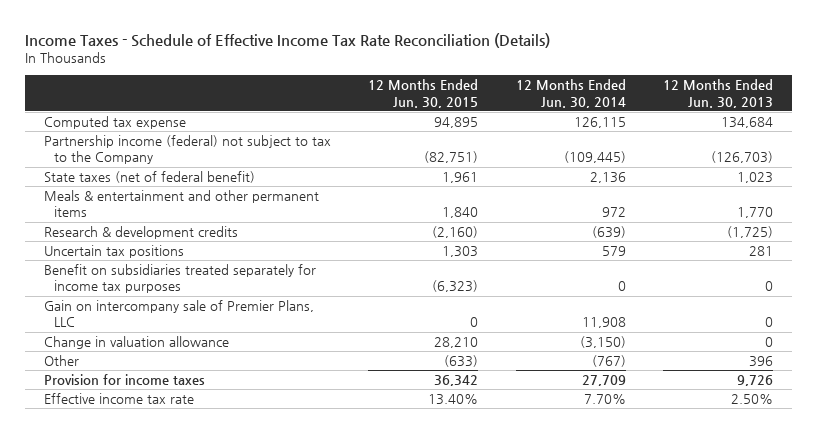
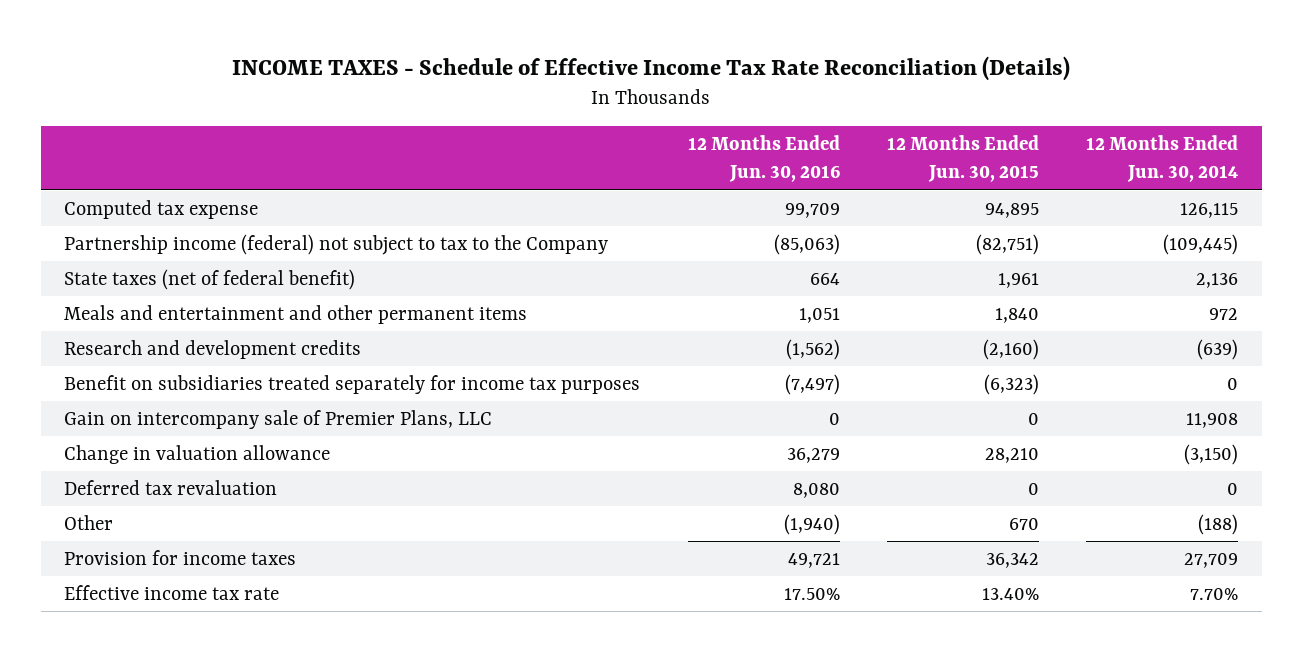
[25,33,551,49] Income Taxes - Schedule of Effective Income Tax Rate Reconciliation (Details) -> [232,55,1071,81] INCOME TAXES - Schedule of Effective Income Tax Rate Reconciliation (Details)
[662,79,773,108] 12 Months Ended Jun. 30, 2013 -> none
none -> [687,134,840,183] 12 Months Ended Jun. 30, 2016
[43,245,184,259] Uncertain tax positions -> none
[43,190,319,218] Meals & entertainment and other permanent items -> [64,304,528,324] Meals and entertainment and other permanent items
[43,226,238,240] Research & development credits -> [64,339,362,359] Research and development credits
none -> [64,479,278,495] Deferred tax revaluation
[444,355,479,368] (633) -> [1008,517,1039,530] 670
[591,355,626,368] (767) -> [1198,513,1239,535] (188)

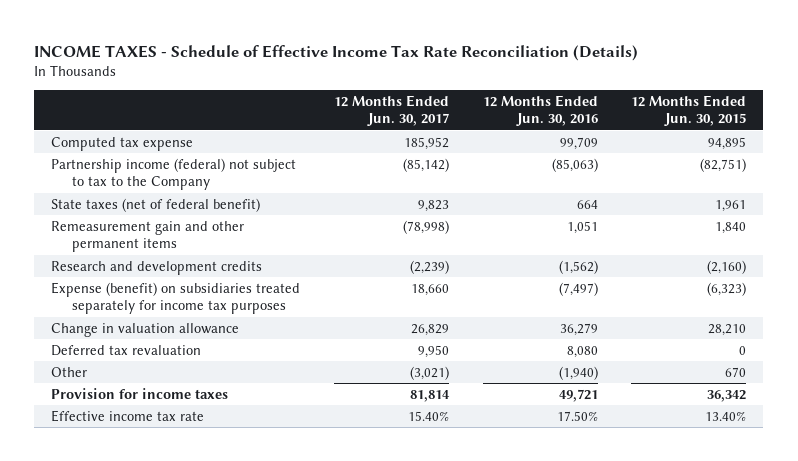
[1086,134,1239,183] 12 Months Ended Jun. 30, 2014 -> none
none -> [333,94,449,127] 12 Months Ended Jun. 30, 2017
[64,304,528,324] Meals and entertainment and other permanent items -> [51,220,245,253] Remeasurement gain and other permanent items
[64,409,493,429] Gain on intercompany sale of Premier Plans, LLC -> none
[64,374,641,394] Benefit on subsidiaries treated separately for income tax purposes -> [51,281,301,315] Expense (benefit) on subsidiaries treated separately for income tax purposes

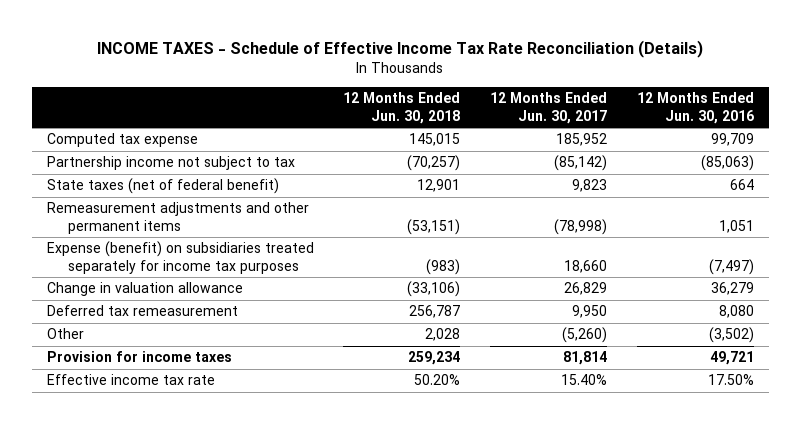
[631,94,747,127] 12 Months Ended Jun. 30, 2015 -> none
none -> [343,92,461,124] 12 Months Ended Jun. 30, 2018
[51,157,297,191] Partnership income (federal) not subject to tax to the Company -> [46,156,295,171] Partnership income not subject to tax
[51,260,263,275] Research and development credits -> none
[51,220,245,253] Remeasurement gain and other permanent items -> [46,202,309,235] Remeasurement adjustments and other permanent items
[51,344,202,356] Deferred tax revaluation -> [46,305,238,317] Deferred tax remeasurement
[409,365,449,380] (3,021) -> [562,327,608,344] (5,260)
[558,365,598,380] (1,940) -> [709,327,755,344] (3,502)

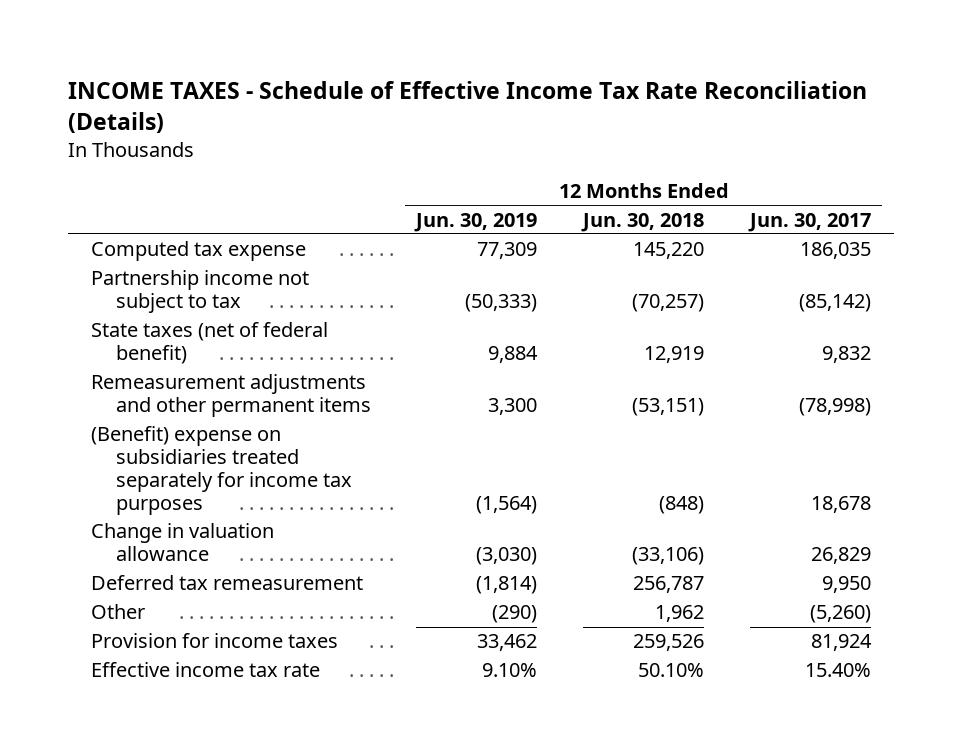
[637,92,755,124] 12 Months Ended Jun. 30, 2016 -> none
none -> [414,212,538,232] Jun. 30, 2019
[409,133,461,147] 145,015 -> [633,242,705,260] 145,220
[556,133,608,147] 185,952 -> [799,242,871,260] 186,035
[417,179,461,193] 12,901 -> [644,346,705,364] 12,919
[572,179,608,193] 9,823 -> [821,346,871,364] 9,832
[46,241,314,275] Expense (benefit) on subsidiaries treated separately for income tax purposes -> [91,426,352,516] (Benefit) expense on subsidiaries treated separately for income tax purposes
[426,259,461,276] (983) -> [659,496,705,515] (848)
[564,260,608,274] 18,660 -> [810,496,871,514] 18,678
[425,328,461,342] 2,028 -> [655,605,705,623] 1,962
[408,351,461,366] 259,234 -> [633,634,705,652] 259,526
[563,351,608,366] 81,814 -> [810,634,872,652] 81,924
[414,374,461,386] 50.20% -> [638,663,705,678] 50.10%

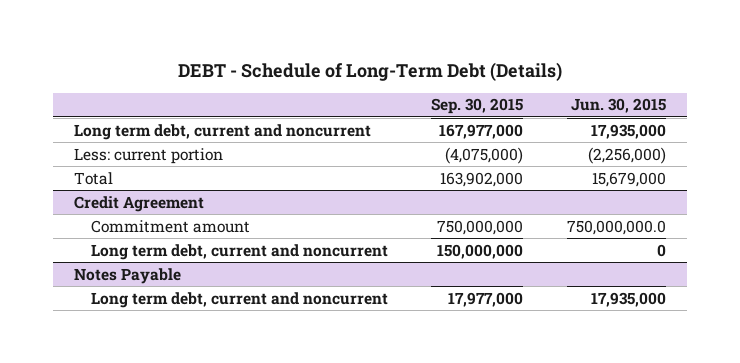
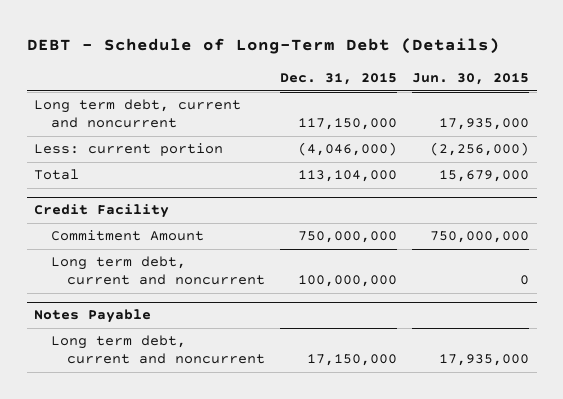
[431,98,524,115] Sep. 30, 2015 -> none
none -> [280,73,398,86] Dec. 31, 2015
[74,195,205,212] Credit Agreement -> [34,204,170,219] Credit Facility
[91,219,251,233] Commitment amount -> [50,230,204,242] Commitment Amount
[566,219,666,235] 750,000,000.0 -> [430,231,530,244] 750,000,000

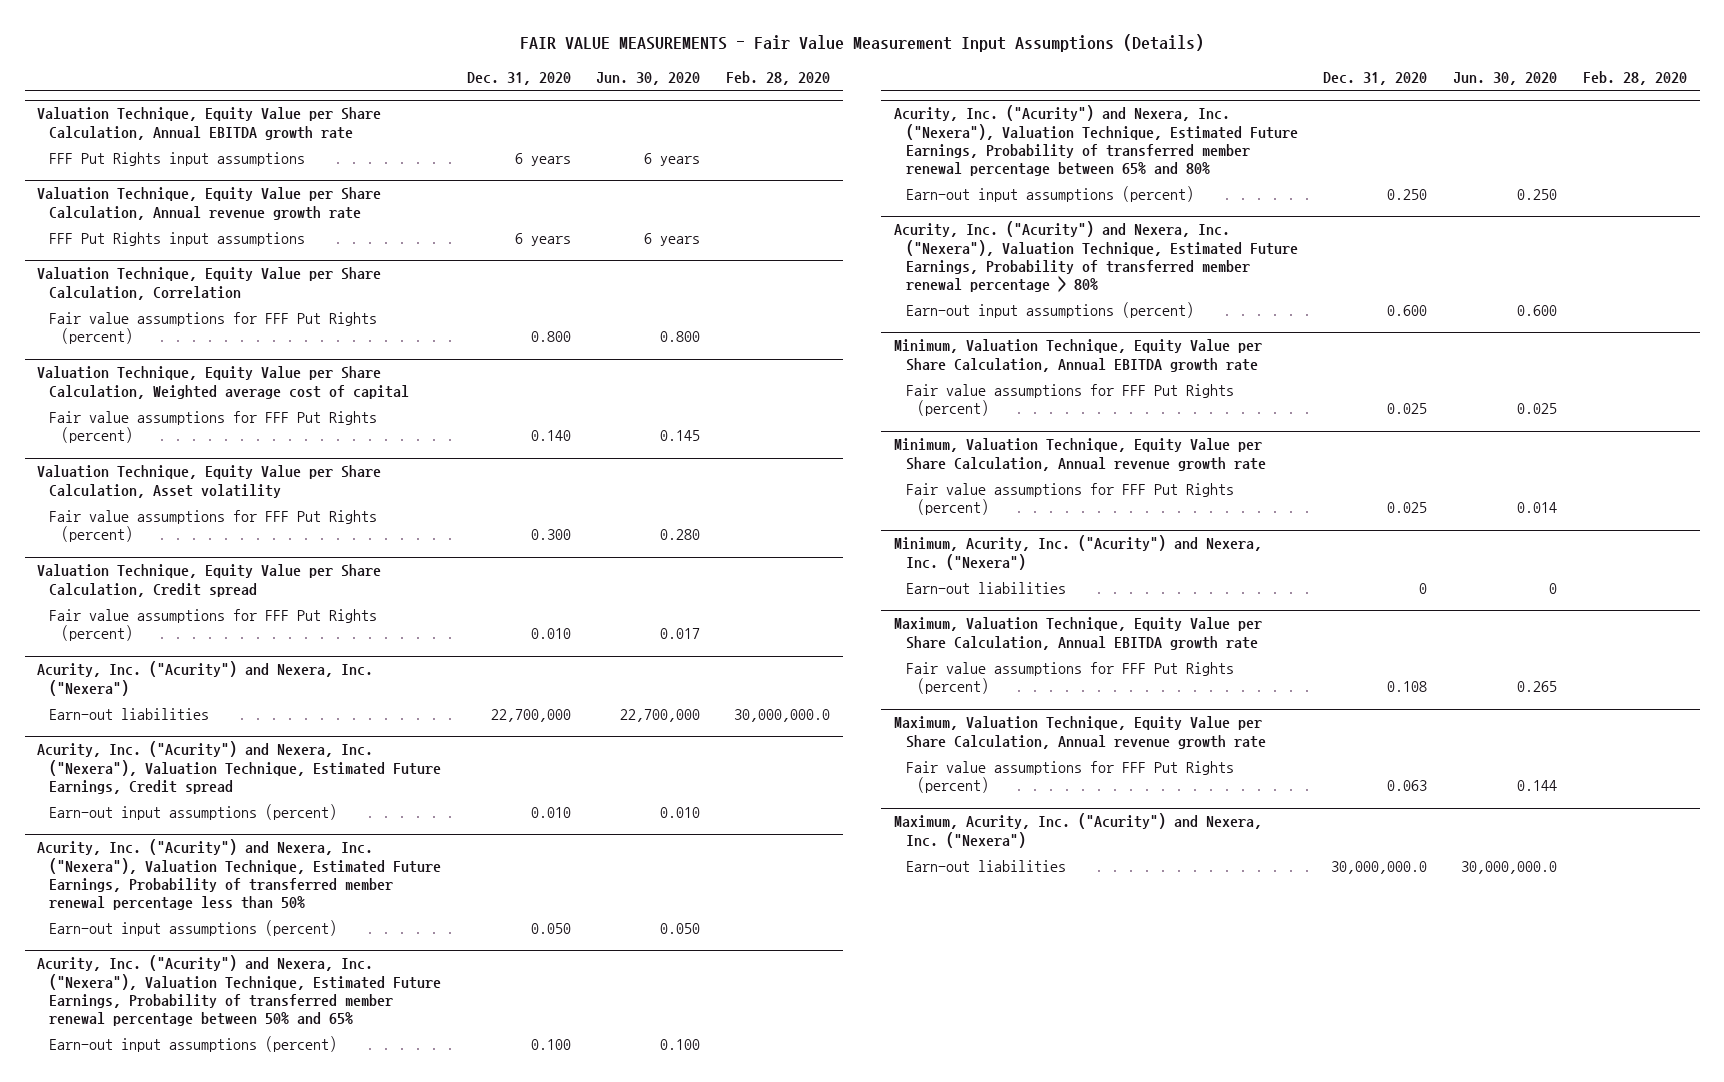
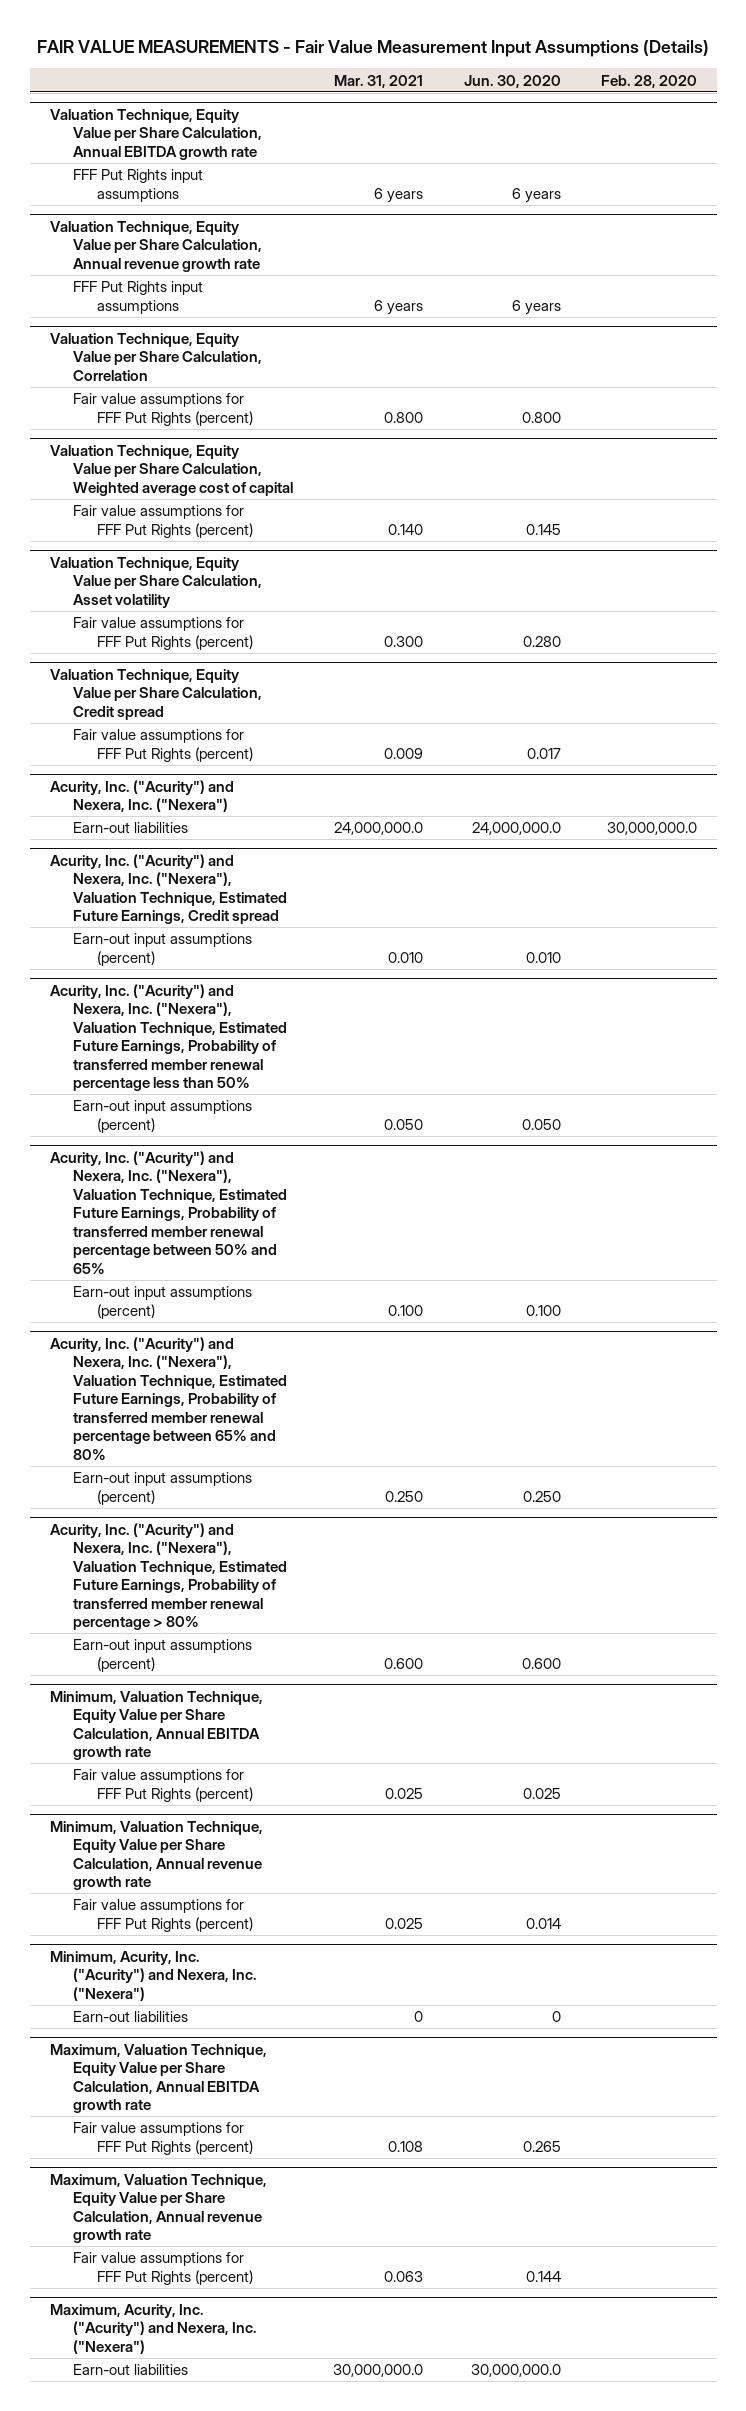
[466,72,571,86] Dec. 31, 2020 -> none
none -> [334,74,424,88] Mar. 31, 2021
[620,709,701,723] 22,700,000 -> [471,822,561,836] 24,000,000.0

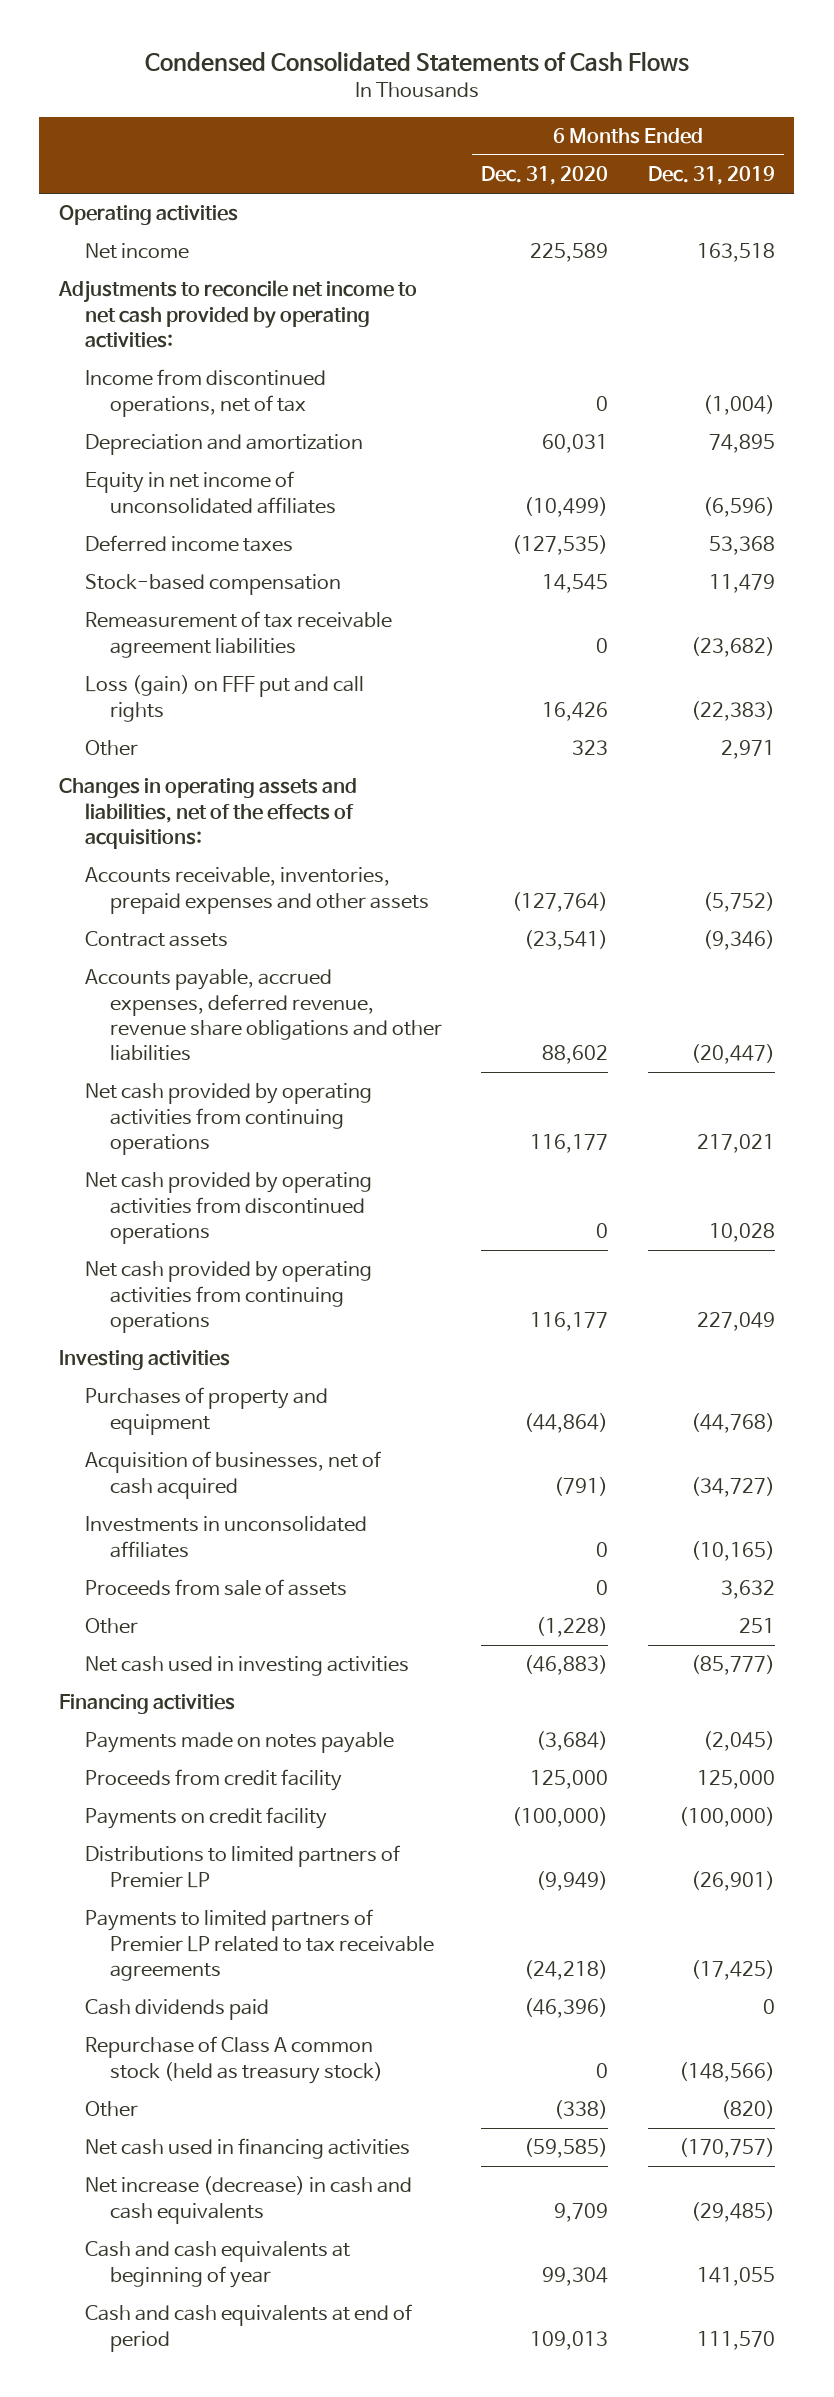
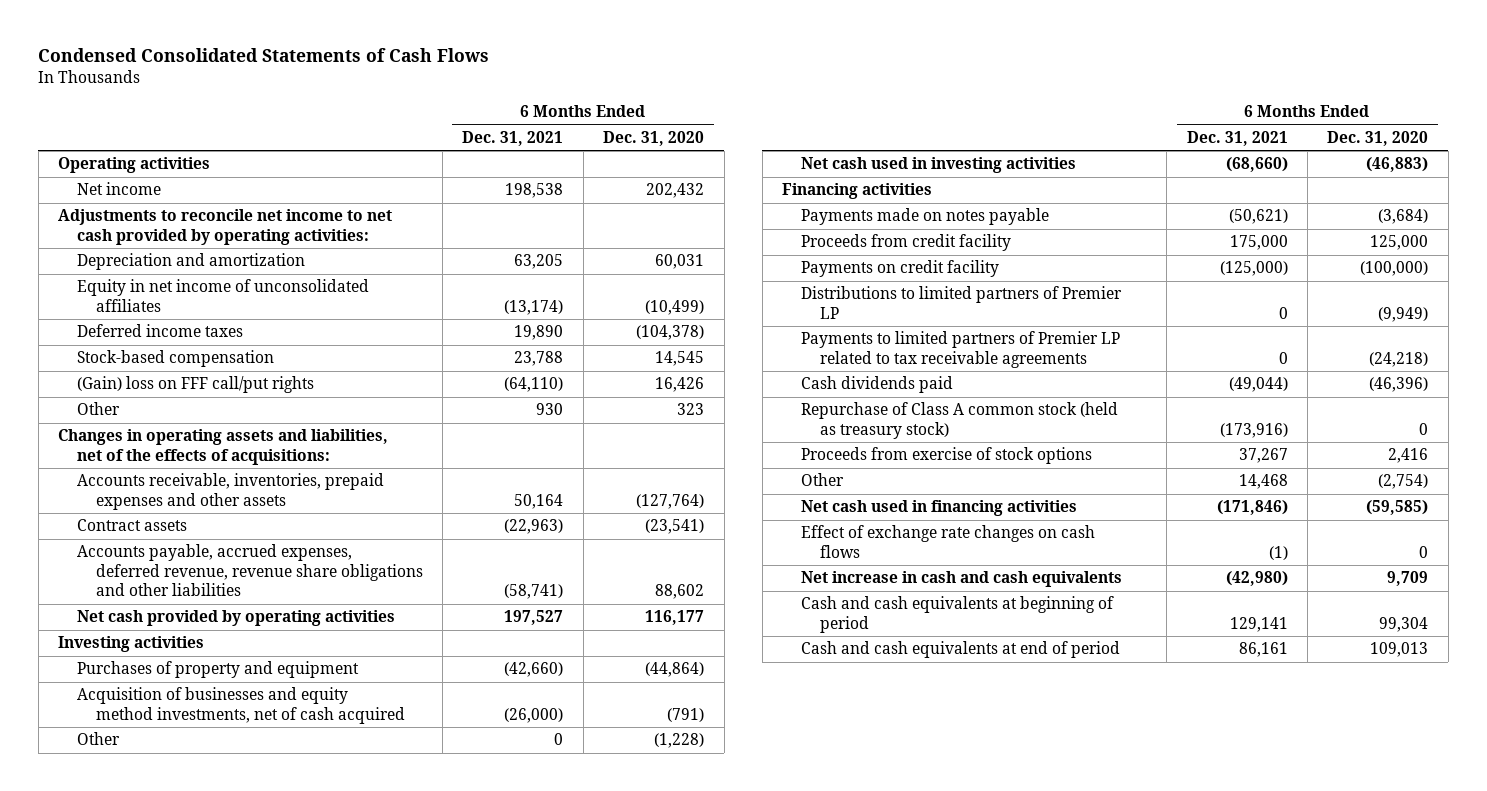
[647,166,775,186] Dec. 31, 2019 -> none
none -> [462,130,564,146] Dec. 31, 2021
[530,243,609,263] 225,589 -> [646,183,705,199] 202,432
[84,369,326,417] Income from discontinued operations, net of tax -> none
[512,535,609,556] (127,535) -> [636,325,705,341] (104,378)
[84,611,392,658] Remeasurement of tax receivable agreement liabilities -> none
[84,675,364,722] Loss (gain) on FFF put and call rights -> [76,376,314,394] (Gain) loss on FFF call/put rights
[84,1083,372,1155] Net cash provided by operating activities from continuing operations -> none
[84,1172,372,1244] Net cash provided by operating activities from discontinued operations -> none
[84,1261,372,1333] Net cash provided by operating activities from continuing operations -> [76,610,395,627] Net cash provided by operating activities
[84,1516,367,1558] Investments in unconsolidated affiliates -> none
[84,1579,347,1597] Proceeds from sale of assets -> none
[84,1451,381,1499] Acquisition of businesses, net of cash acquired -> [76,687,405,724] Acquisition of businesses and equity method investments, net of cash acquired
none -> [801,447,1093,465] Proceeds from exercise of stock options
[554,2100,609,2120] (338) -> [1378,474,1429,490] (2,754)
none -> [801,525,1096,558] Effect of exchange rate changes on cash flows
[84,2176,412,2224] Net increase (decrease) in cash and cash equivalents -> [801,571,1123,588] Net increase in cash and cash equivalents
[84,2241,350,2288] Cash and cash equivalents at beginning of year -> [801,596,1115,633] Cash and cash equivalents at beginning of period

